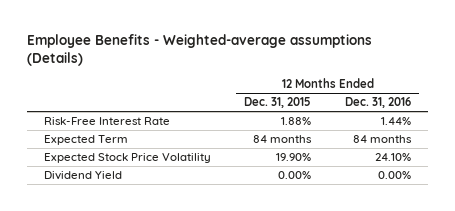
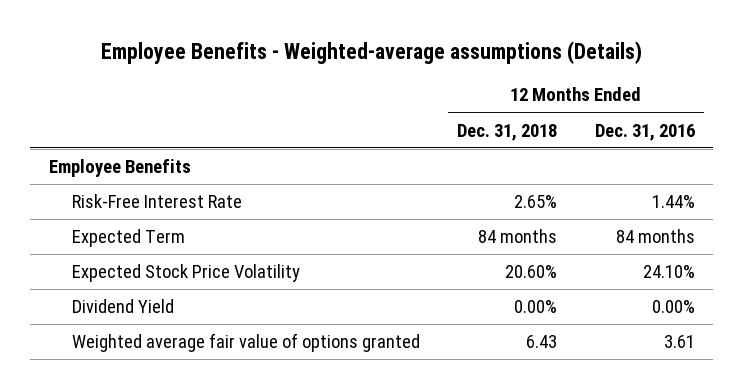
[244,97,312,109] Dec. 31, 2015 -> none
none -> [457,123,558,141] Dec. 31, 2018
none -> [48,159,191,178] Employee Benefits
none -> [71,333,420,353] Weighted average fair value of options granted

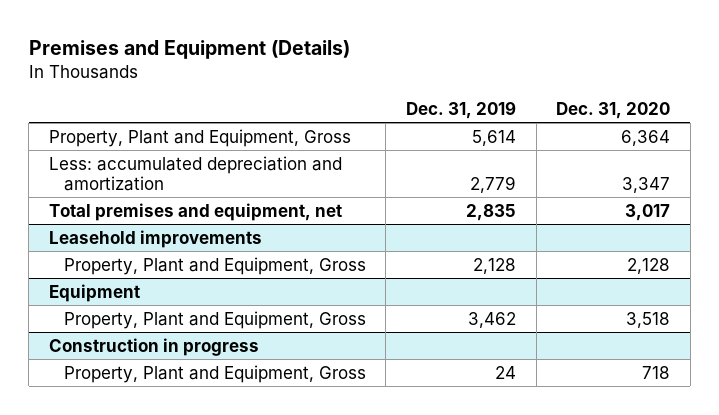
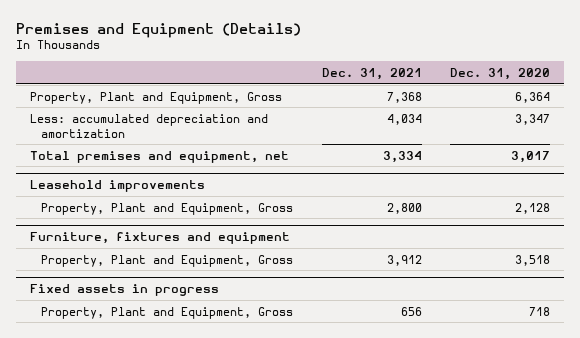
[406,101,517,120] Dec. 31, 2019 -> none
none -> [321,67,422,80] Dec. 31, 2021
[48,283,140,302] Equipment -> [29,232,290,245] Furniture, fixtures and equipment
[48,337,259,356] Construction in progress -> [29,284,219,297] Fixed assets in progress

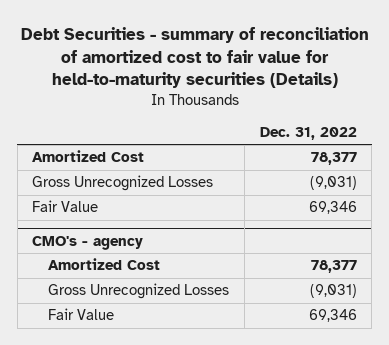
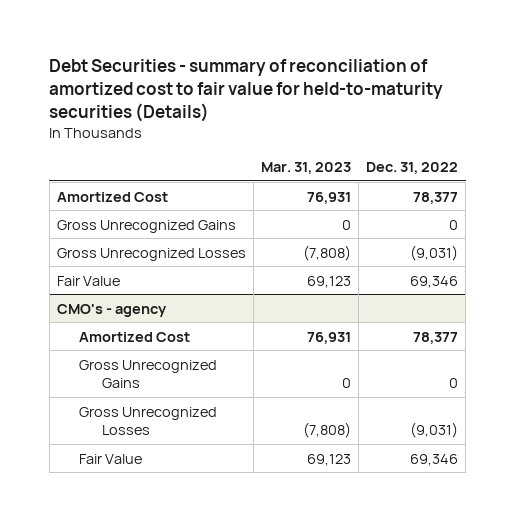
none -> [261,162,352,175] Mar. 31, 2023
none -> [56,219,236,233] Gross Unrecognized Gains
none -> [79,359,218,388] Gross Unrecognized Gains

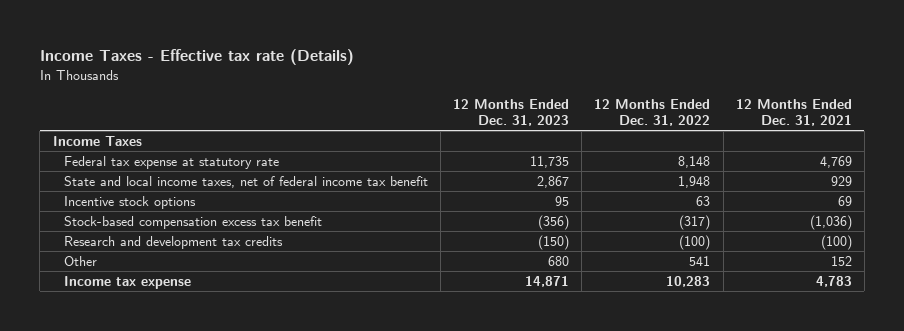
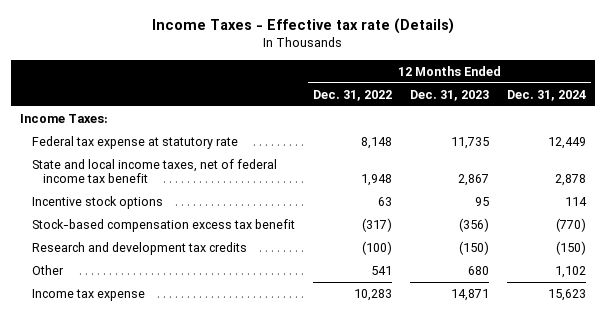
[735,98,852,126] 12 Months Ended Dec. 31, 2021 -> none
none -> [507,89,587,101] Dec. 31, 2024
[52,136,142,147] Income Taxes -> [19,113,108,123] Income Taxes:

